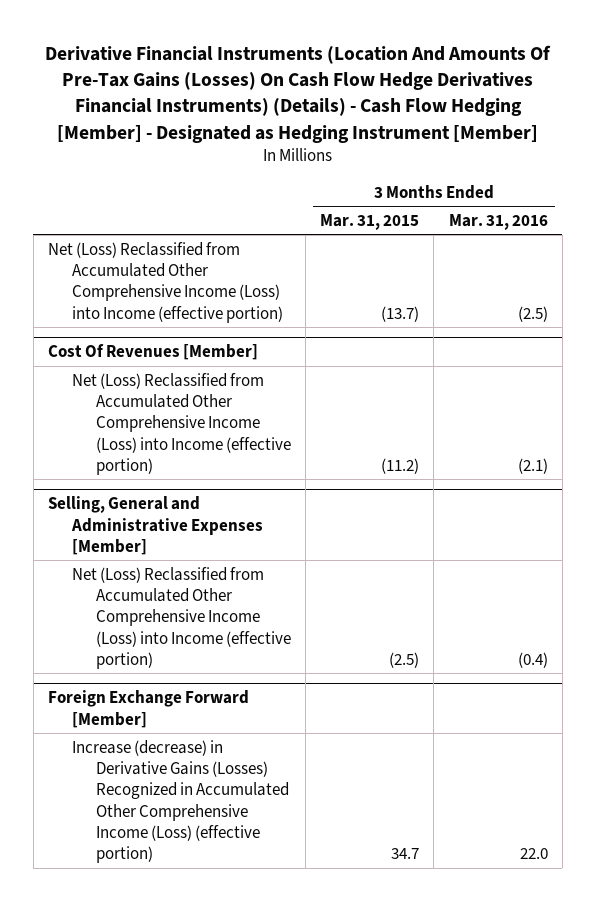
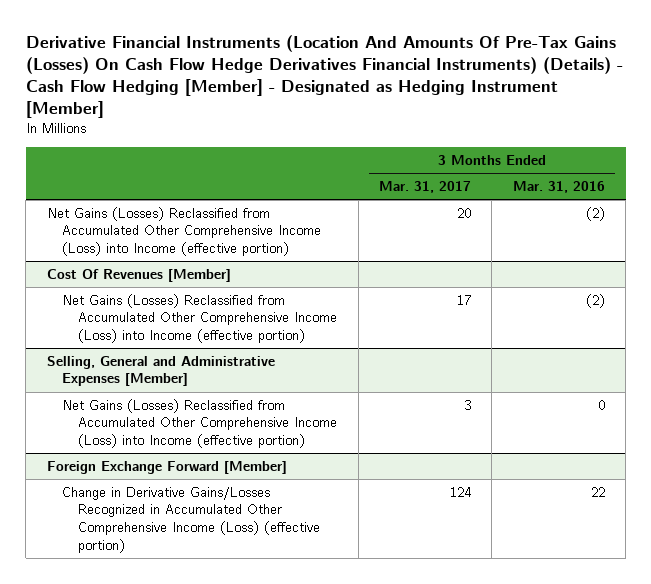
[320,213,420,230] Mar. 31, 2015 -> none
none -> [378,180,471,193] Mar. 31, 2017
[48,241,283,323] Net (Loss) Reclassified from Accumulated Other Comprehensive Income (Loss) into Income (effective portion) -> [46,206,322,257] Net Gains (Losses) Reclassified from Accumulated Other Comprehensive Income (Loss) into Income (effective portion)
[517,305,548,322] (2.5) -> [585,206,605,221] (2)
[71,372,291,475] Net (Loss) Reclassified from Accumulated Other Comprehensive Income (Loss) into Income (effective portion) -> [62,293,338,344] Net Gains (Losses) Reclassified from Accumulated Other Comprehensive Income (Loss) into Income (effective portion)
[517,457,548,474] (2.1) -> [585,293,605,308] (2)
[71,566,291,669] Net (Loss) Reclassified from Accumulated Other Comprehensive Income (Loss) into Income (effective portion) -> [62,398,338,449] Net Gains (Losses) Reclassified from Accumulated Other Comprehensive Income (Loss) into Income (effective portion)
[517,651,548,668] (0.4) -> [597,399,605,410] 0
[71,739,289,864] Increase (decrease) in Derivative Gains (Losses) Recognized in Accumulated Other Comprehensive Income (Loss) (effective portion) -> [62,486,321,553] Change in Derivative Gains/Losses Recognized in Accumulated Other Comprehensive Income (Loss) (effective portion)
[519,848,548,860] 22.0 -> [590,486,605,497] 22

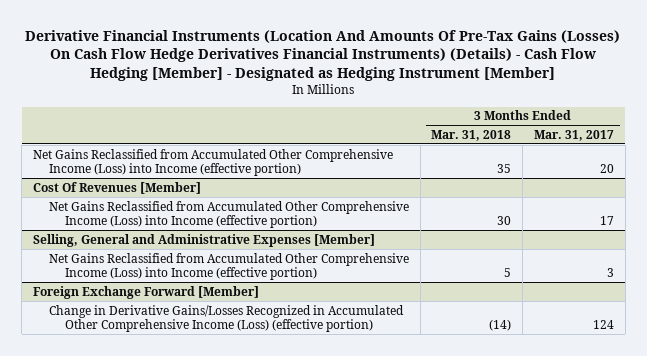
[512,180,605,193] Mar. 31, 2016 -> none
none -> [431,129,512,141] Mar. 31, 2018
[46,206,322,257] Net Gains (Losses) Reclassified from Accumulated Other Comprehensive Income (Loss) into Income (effective portion) -> [32,148,393,176] Net Gains Reclassified from Accumulated Other Comprehensive Income (Loss) into Income (effective portion)
[62,293,338,344] Net Gains (Losses) Reclassified from Accumulated Other Comprehensive Income (Loss) into Income (effective portion) -> [49,200,410,228] Net Gains Reclassified from Accumulated Other Comprehensive Income (Loss) into Income (effective portion)
[62,398,338,449] Net Gains (Losses) Reclassified from Accumulated Other Comprehensive Income (Loss) into Income (effective portion) -> [49,252,410,280] Net Gains Reclassified from Accumulated Other Comprehensive Income (Loss) into Income (effective portion)

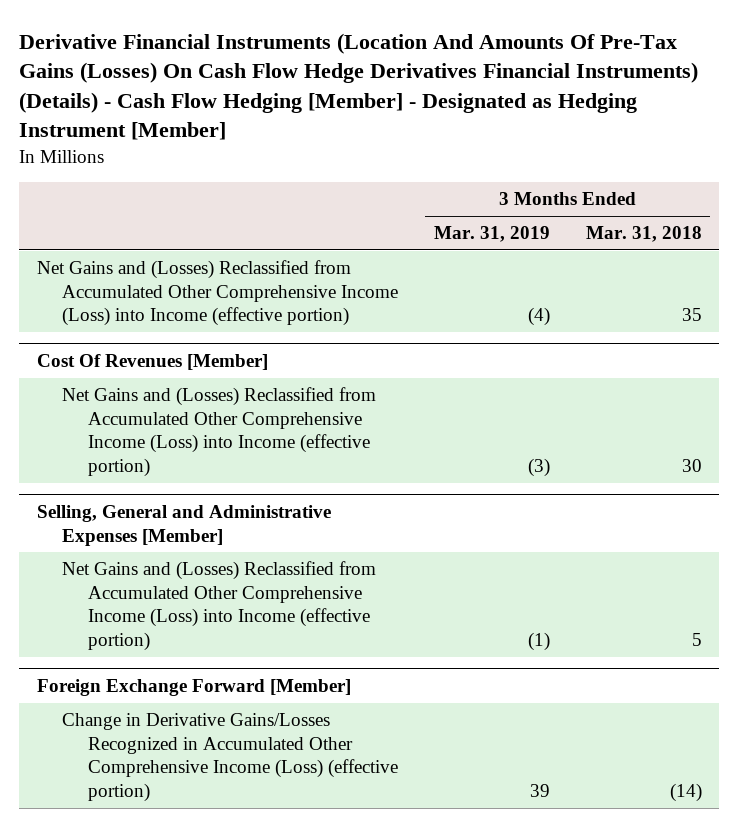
[533,129,614,141] Mar. 31, 2017 -> none
none -> [434,226,551,243] Mar. 31, 2019
[32,148,393,176] Net Gains Reclassified from Accumulated Other Comprehensive Income (Loss) into Income (effective portion) -> [36,260,399,327] Net Gains and (Losses) Reclassified from Accumulated Other Comprehensive Income (Loss) into Income (effective portion)
[49,200,410,228] Net Gains Reclassified from Accumulated Other Comprehensive Income (Loss) into Income (effective portion) -> [62,387,377,478] Net Gains and (Losses) Reclassified from Accumulated Other Comprehensive Income (Loss) into Income (effective portion)
[49,252,410,280] Net Gains Reclassified from Accumulated Other Comprehensive Income (Loss) into Income (effective portion) -> [62,561,377,652] Net Gains and (Losses) Reclassified from Accumulated Other Comprehensive Income (Loss) into Income (effective portion)

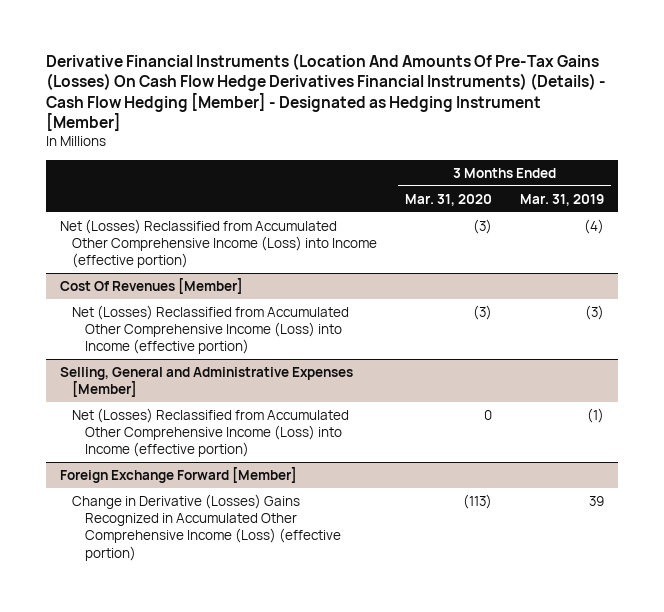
[585,226,702,243] Mar. 31, 2018 -> none
none -> [405,193,493,206] Mar. 31, 2020
[36,260,399,327] Net Gains and (Losses) Reclassified from Accumulated Other Comprehensive Income (Loss) into Income (effective portion) -> [59,218,378,269] Net (Losses) Reclassified from Accumulated Other Comprehensive Income (Loss) into Income (effective portion)
[62,387,377,478] Net Gains and (Losses) Reclassified from Accumulated Other Comprehensive Income (Loss) into Income (effective portion) -> [72,304,350,355] Net (Losses) Reclassified from Accumulated Other Comprehensive Income (Loss) into Income (effective portion)
[62,561,377,652] Net Gains and (Losses) Reclassified from Accumulated Other Comprehensive Income (Loss) into Income (effective portion) -> [72,407,350,458] Net (Losses) Reclassified from Accumulated Other Comprehensive Income (Loss) into Income (effective portion)
[62,713,399,803] Change in Derivative Gains/Losses Recognized in Accumulated Other Comprehensive Income (Loss) (effective portion) -> [72,493,342,561] Change in Derivative (Losses) Gains Recognized in Accumulated Other Comprehensive Income (Loss) (effective portion)

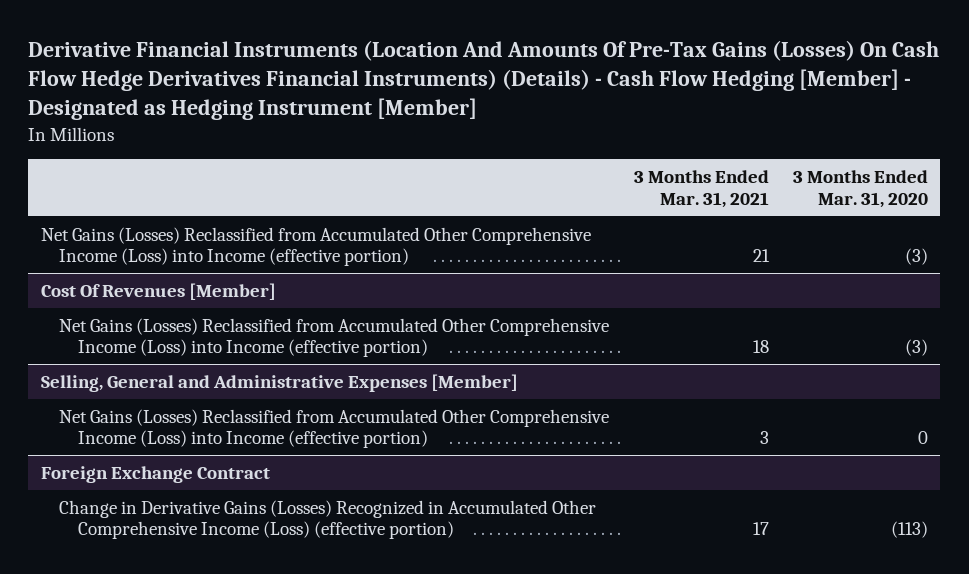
[519,193,604,206] Mar. 31, 2019 -> none
none -> [633,170,769,208] 3 Months Ended Mar. 31, 2021
[59,218,378,269] Net (Losses) Reclassified from Accumulated Other Comprehensive Income (Loss) into Income (effective portion) -> [40,226,591,267] Net Gains (Losses) Reclassified from Accumulated Other Comprehensive Income (Loss) into Income (effective portion)
[72,304,350,355] Net (Losses) Reclassified from Accumulated Other Comprehensive Income (Loss) into Income (effective portion) -> [59,317,610,358] Net Gains (Losses) Reclassified from Accumulated Other Comprehensive Income (Loss) into Income (effective portion)
[72,407,350,458] Net (Losses) Reclassified from Accumulated Other Comprehensive Income (Loss) into Income (effective portion) -> [59,408,610,449] Net Gains (Losses) Reclassified from Accumulated Other Comprehensive Income (Loss) into Income (effective portion)
[59,466,297,483] Foreign Exchange Forward [Member] -> [40,465,270,483] Foreign Exchange Contract
[72,493,342,561] Change in Derivative (Losses) Gains Recognized in Accumulated Other Comprehensive Income (Loss) (effective portion) -> [59,499,597,540] Change in Derivative Gains (Losses) Recognized in Accumulated Other Comprehensive Income (Loss) (effective portion)

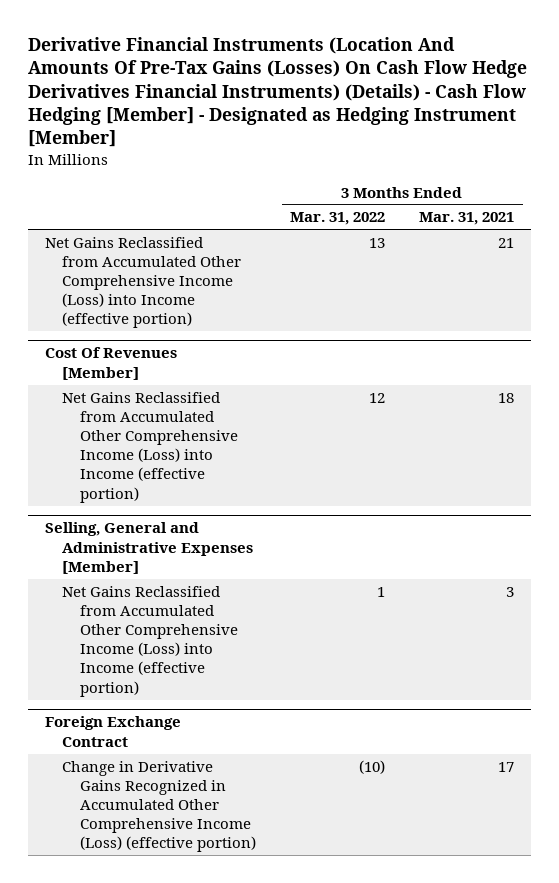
[793,170,929,208] 3 Months Ended Mar. 31, 2020 -> none
none -> [290,212,386,226] Mar. 31, 2022
[40,226,591,267] Net Gains (Losses) Reclassified from Accumulated Other Comprehensive Income (Loss) into Income (effective portion) -> [44,236,242,329] Net Gains Reclassified from Accumulated Other Comprehensive Income (Loss) into Income (effective portion)
[59,317,610,358] Net Gains (Losses) Reclassified from Accumulated Other Comprehensive Income (Loss) into Income (effective portion) -> [62,391,239,503] Net Gains Reclassified from Accumulated Other Comprehensive Income (Loss) into Income (effective portion)
[59,408,610,449] Net Gains (Losses) Reclassified from Accumulated Other Comprehensive Income (Loss) into Income (effective portion) -> [62,585,239,697] Net Gains Reclassified from Accumulated Other Comprehensive Income (Loss) into Income (effective portion)
[59,499,597,540] Change in Derivative Gains (Losses) Recognized in Accumulated Other Comprehensive Income (Loss) (effective portion) -> [62,760,257,853] Change in Derivative Gains Recognized in Accumulated Other Comprehensive Income (Loss) (effective portion)

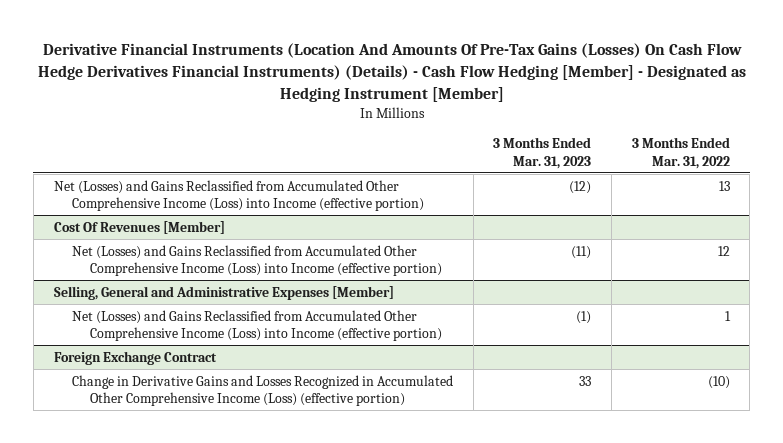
[419,212,515,226] Mar. 31, 2021 -> none
none -> [493,137,592,169] 3 Months Ended Mar. 31, 2023
[44,236,242,329] Net Gains Reclassified from Accumulated Other Comprehensive Income (Loss) into Income (effective portion) -> [53,179,424,211] Net (Losses) and Gains Reclassified from Accumulated Other Comprehensive Income (Loss) into Income (effective portion)
[62,391,239,503] Net Gains Reclassified from Accumulated Other Comprehensive Income (Loss) into Income (effective portion) -> [71,244,443,276] Net (Losses) and Gains Reclassified from Accumulated Other Comprehensive Income (Loss) into Income (effective portion)
[62,585,239,697] Net Gains Reclassified from Accumulated Other Comprehensive Income (Loss) into Income (effective portion) -> [71,309,443,341] Net (Losses) and Gains Reclassified from Accumulated Other Comprehensive Income (Loss) into Income (effective portion)
[62,760,257,853] Change in Derivative Gains Recognized in Accumulated Other Comprehensive Income (Loss) (effective portion) -> [71,374,453,406] Change in Derivative Gains and Losses Recognized in Accumulated Other Comprehensive Income (Loss) (effective portion)

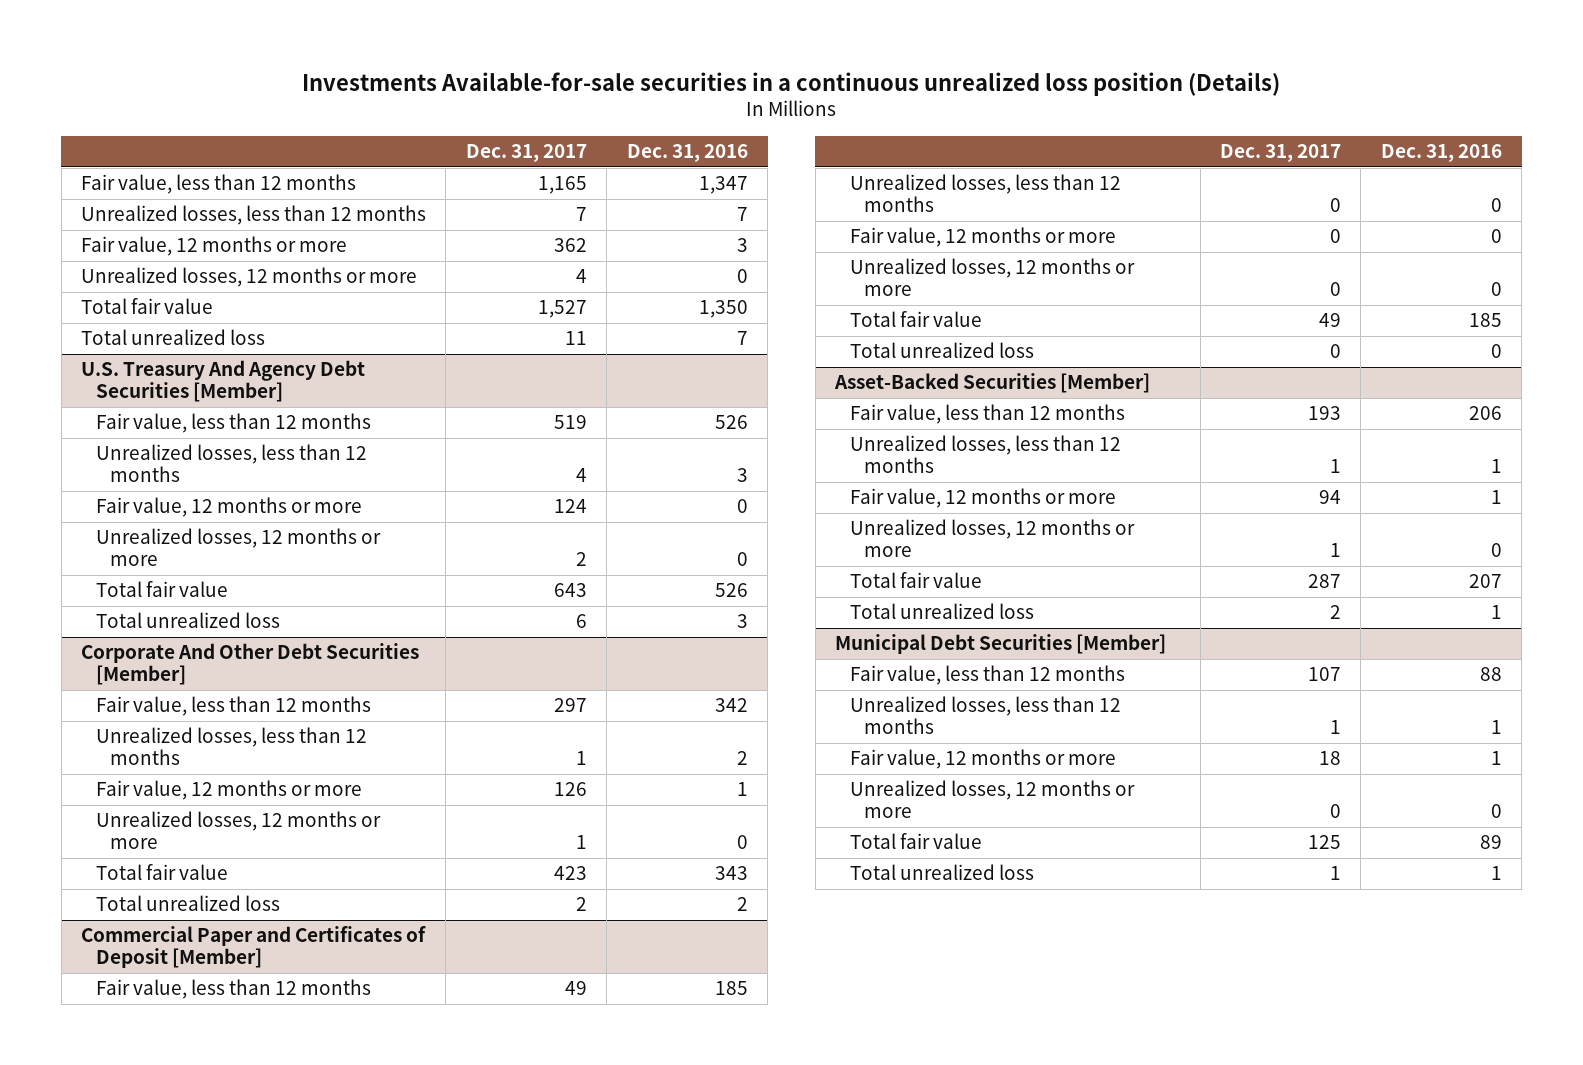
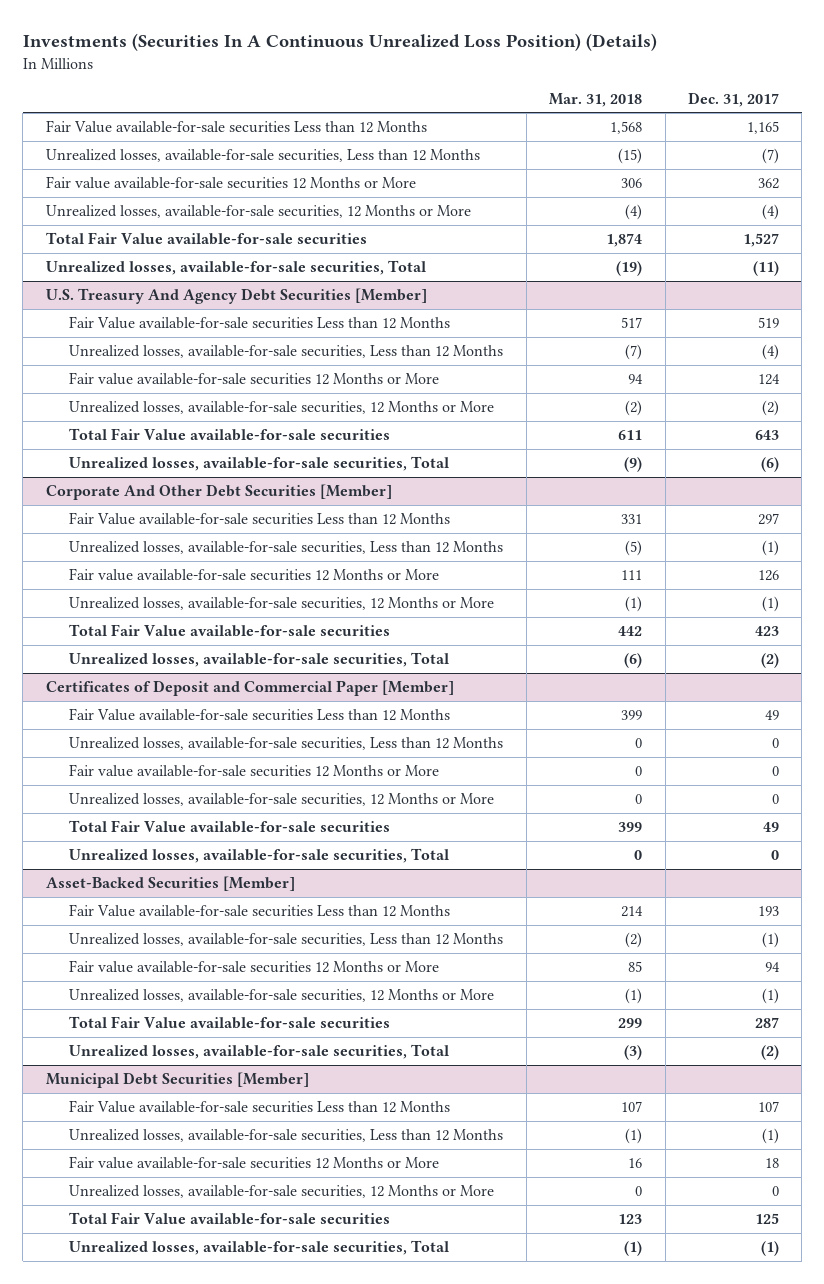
[302,71,1281,96] Investments Available-for-sale securities in a continuous unrealized loss position (Details) -> [22,33,657,52] Investments (Securities In A Continuous Unrealized Loss Position) (Details)
[626,144,748,163] Dec. 31, 2016 -> none
none -> [549,92,643,107] Mar. 31, 2018
[80,174,356,195] Fair value, less than 12 months -> [45,119,427,133] Fair Value available-for-sale securities Less than 12 Months
[80,205,426,226] Unrealized losses, less than 12 months -> [45,148,480,162] Unrealized losses, available-for-sale securities, Less than 12 Months
[575,207,587,222] 7 -> [761,147,779,164] (7)
[80,236,347,257] Fair value, 12 months or more -> [45,175,416,189] Fair value available-for-sale securities 12 Months or More
[80,267,417,288] Unrealized losses, 12 months or more -> [45,204,471,218] Unrealized losses, available-for-sale securities, 12 Months or More
[575,269,587,284] 4 -> [761,203,779,220] (4)
[80,298,213,315] Total fair value -> [45,231,367,245] Total Fair Value available-for-sale securities
[80,329,265,346] Total unrealized loss -> [45,259,426,275] Unrealized losses, available-for-sale securities, Total
[564,331,587,346] 11 -> [752,260,779,276] (11)
[95,413,371,434] Fair value, less than 12 months -> [69,315,451,329] Fair Value available-for-sale securities Less than 12 Months
[95,444,367,483] Unrealized losses, less than 12 months -> [69,344,504,358] Unrealized losses, available-for-sale securities, Less than 12 Months
[575,468,587,483] 4 -> [761,343,779,360] (4)
[95,497,362,518] Fair value, 12 months or more -> [69,371,440,385] Fair value available-for-sale securities 12 Months or More
[95,528,381,567] Unrealized losses, 12 months or more -> [69,400,495,414] Unrealized losses, available-for-sale securities, 12 Months or More
[575,552,587,567] 2 -> [761,399,779,416] (2)
[95,581,228,598] Total fair value -> [69,427,391,441] Total Fair Value available-for-sale securities
[95,612,280,629] Total unrealized loss -> [69,455,450,471] Unrealized losses, available-for-sale securities, Total
[575,614,587,629] 6 -> [760,456,779,472] (6)
[95,696,371,717] Fair value, less than 12 months -> [69,511,451,525] Fair Value available-for-sale securities Less than 12 Months
[95,727,367,766] Unrealized losses, less than 12 months -> [69,540,504,554] Unrealized losses, available-for-sale securities, Less than 12 Months
[575,751,587,766] 1 -> [761,539,779,556] (1)
[95,780,362,801] Fair value, 12 months or more -> [69,567,440,581] Fair value available-for-sale securities 12 Months or More
[95,811,381,850] Unrealized losses, 12 months or more -> [69,596,495,610] Unrealized losses, available-for-sale securities, 12 Months or More
[575,835,587,850] 1 -> [761,595,779,612] (1)
[95,864,228,881] Total fair value -> [69,623,391,637] Total Fair Value available-for-sale securities
[95,895,280,912] Total unrealized loss -> [69,651,450,667] Unrealized losses, available-for-sale securities, Total
[575,897,587,912] 2 -> [760,652,779,668] (2)
[80,926,426,969] Commercial Paper and Certificates of Deposit [Member] -> [45,679,454,696] Certificates of Deposit and Commercial Paper [Member]
[95,979,371,1000] Fair value, less than 12 months -> [69,707,451,721] Fair Value available-for-sale securities Less than 12 Months
[849,174,1121,213] Unrealized losses, less than 12 months -> [69,736,504,750] Unrealized losses, available-for-sale securities, Less than 12 Months
[849,227,1116,248] Fair value, 12 months or more -> [69,763,440,777] Fair value available-for-sale securities 12 Months or More
[849,258,1135,297] Unrealized losses, 12 months or more -> [69,792,495,806] Unrealized losses, available-for-sale securities, 12 Months or More
[849,311,982,328] Total fair value -> [69,819,391,833] Total Fair Value available-for-sale securities
[849,342,1034,359] Total unrealized loss -> [69,847,450,863] Unrealized losses, available-for-sale securities, Total
[849,404,1125,425] Fair value, less than 12 months -> [69,903,451,917] Fair Value available-for-sale securities Less than 12 Months
[849,435,1121,474] Unrealized losses, less than 12 months -> [69,932,504,946] Unrealized losses, available-for-sale securities, Less than 12 Months
[1329,459,1341,474] 1 -> [761,931,779,948] (1)
[849,488,1116,509] Fair value, 12 months or more -> [69,959,440,973] Fair value available-for-sale securities 12 Months or More
[849,519,1135,558] Unrealized losses, 12 months or more -> [69,988,495,1002] Unrealized losses, available-for-sale securities, 12 Months or More
[1329,543,1341,558] 1 -> [761,987,779,1004] (1)
[849,572,982,589] Total fair value -> [69,1015,391,1029] Total Fair Value available-for-sale securities
[849,603,1034,620] Total unrealized loss -> [69,1043,450,1059] Unrealized losses, available-for-sale securities, Total
[1329,605,1341,620] 2 -> [760,1044,779,1060] (2)
[849,665,1125,686] Fair value, less than 12 months -> [69,1099,451,1113] Fair Value available-for-sale securities Less than 12 Months
[849,696,1121,735] Unrealized losses, less than 12 months -> [69,1128,504,1142] Unrealized losses, available-for-sale securities, Less than 12 Months
[1329,720,1341,735] 1 -> [761,1127,779,1144] (1)
[849,749,1116,770] Fair value, 12 months or more -> [69,1155,440,1169] Fair value available-for-sale securities 12 Months or More
[849,780,1135,819] Unrealized losses, 12 months or more -> [69,1184,495,1198] Unrealized losses, available-for-sale securities, 12 Months or More
[849,833,982,850] Total fair value -> [69,1211,391,1225] Total Fair Value available-for-sale securities
[849,864,1034,881] Total unrealized loss -> [69,1239,450,1255] Unrealized losses, available-for-sale securities, Total
[1329,866,1341,881] 1 -> [760,1240,779,1256] (1)

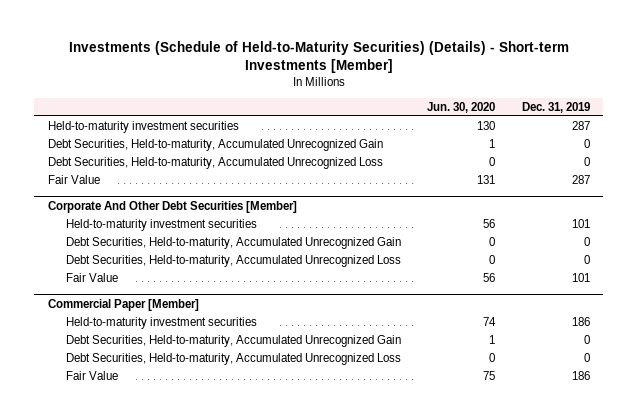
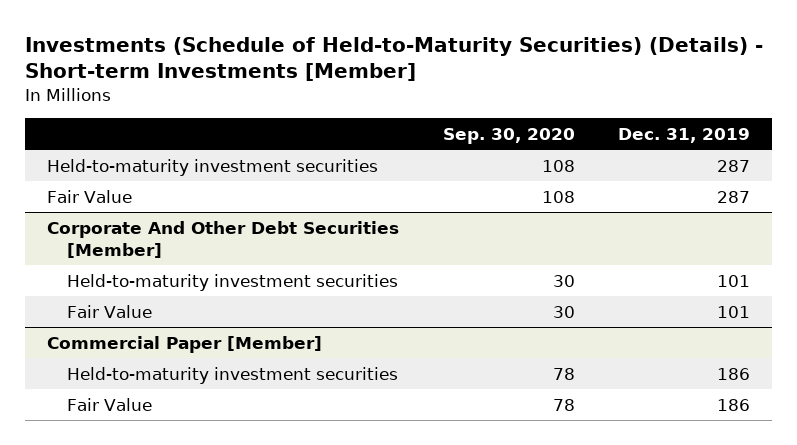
[427,101,496,113] Jun. 30, 2020 -> none
none -> [442,128,575,145] Sep. 30, 2020
[47,139,383,152] Debt Securities, Held-to-maturity, Accumulated Unrecognized Gain -> none
[47,157,383,170] Debt Securities, Held-to-maturity, Accumulated Unrecognized Loss -> none
[65,237,401,250] Debt Securities, Held-to-maturity, Accumulated Unrecognized Gain -> none
[65,255,401,268] Debt Securities, Held-to-maturity, Accumulated Unrecognized Loss -> none
[65,335,401,348] Debt Securities, Held-to-maturity, Accumulated Unrecognized Gain -> none
[65,353,401,366] Debt Securities, Held-to-maturity, Accumulated Unrecognized Loss -> none

